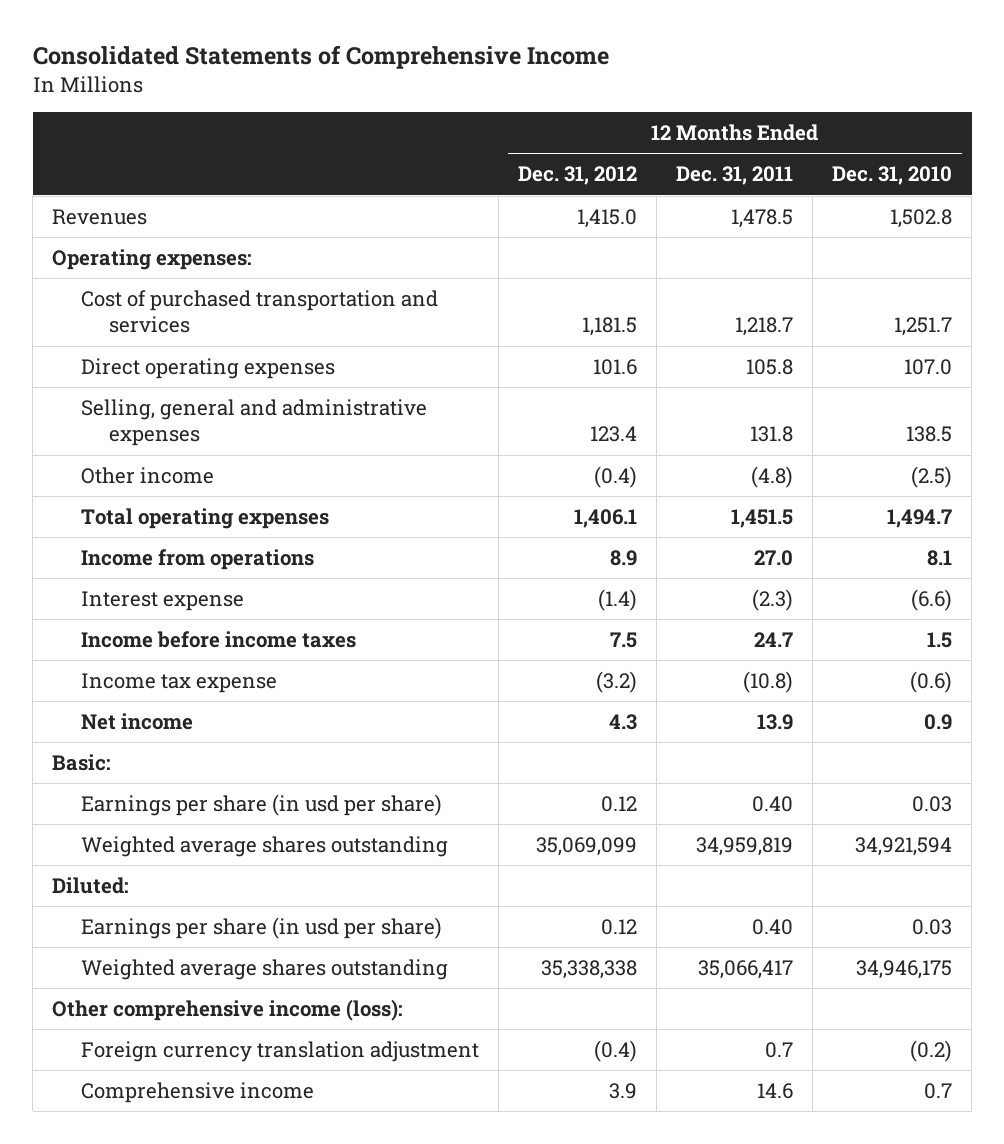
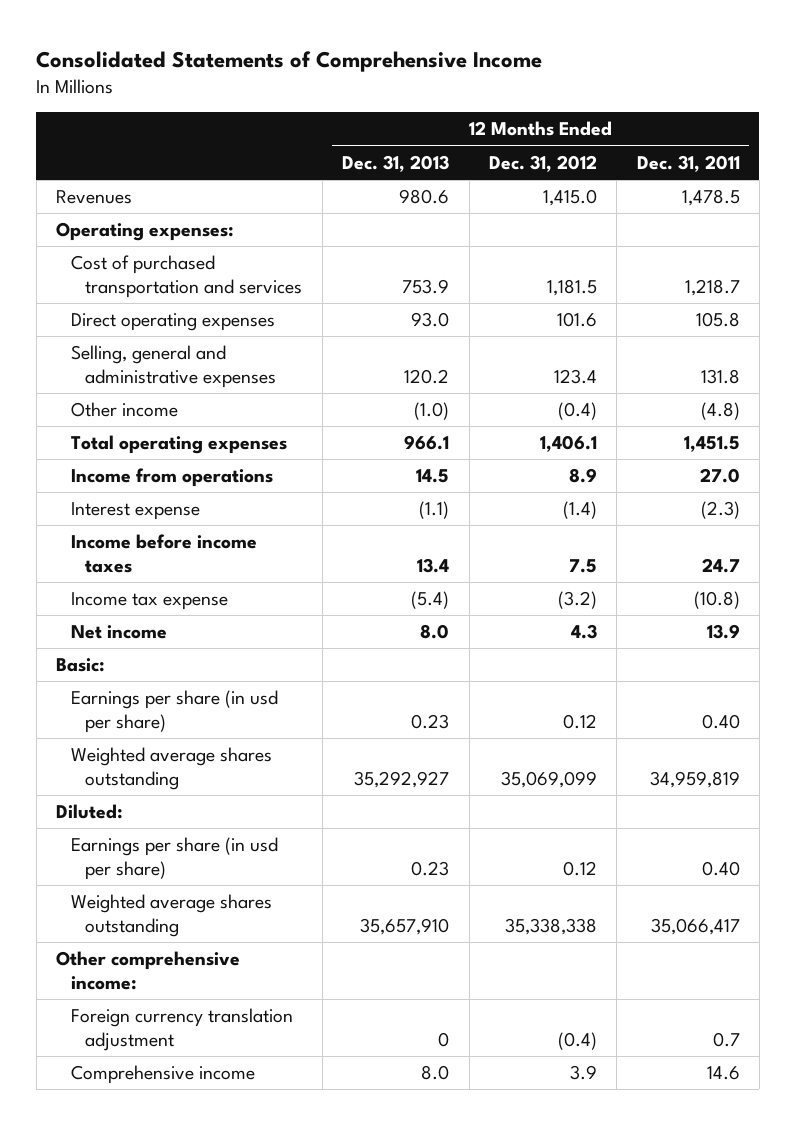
[832,166,953,186] Dec. 31, 2010 -> none
none -> [342,154,450,172] Dec. 31, 2013
[52,999,404,1022] Other comprehensive income (loss): -> [56,951,241,990] Other comprehensive income:

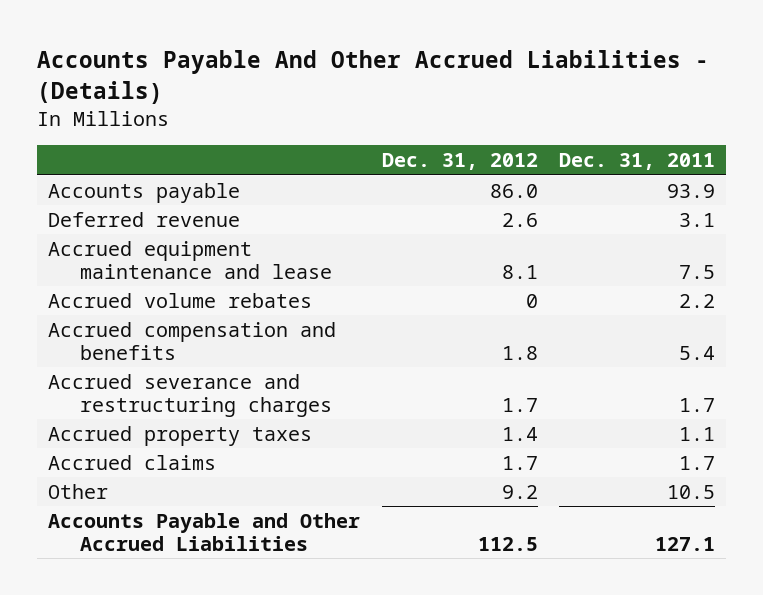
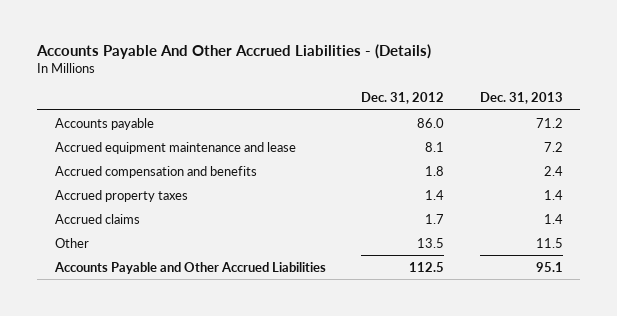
[558,153,715,171] Dec. 31, 2011 -> none
none -> [479,92,563,105] Dec. 31, 2013
[48,211,241,227] Deferred revenue -> none
[48,292,313,308] Accrued volume rebates -> none
[48,373,332,417] Accrued severance and restructuring charges -> none
[501,484,538,499] 9.2 -> [417,237,445,248] 13.5

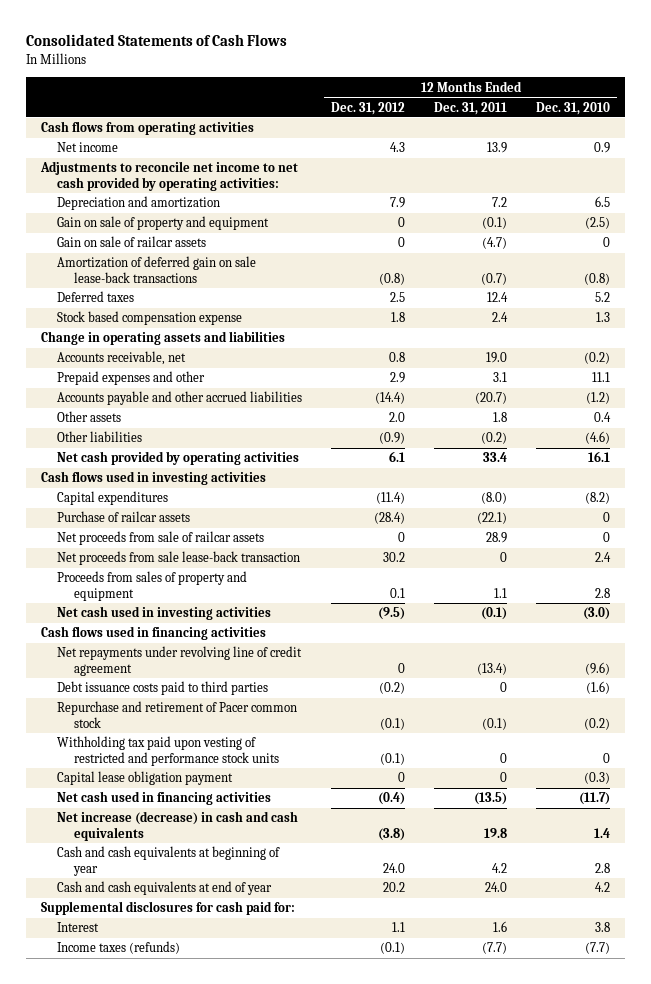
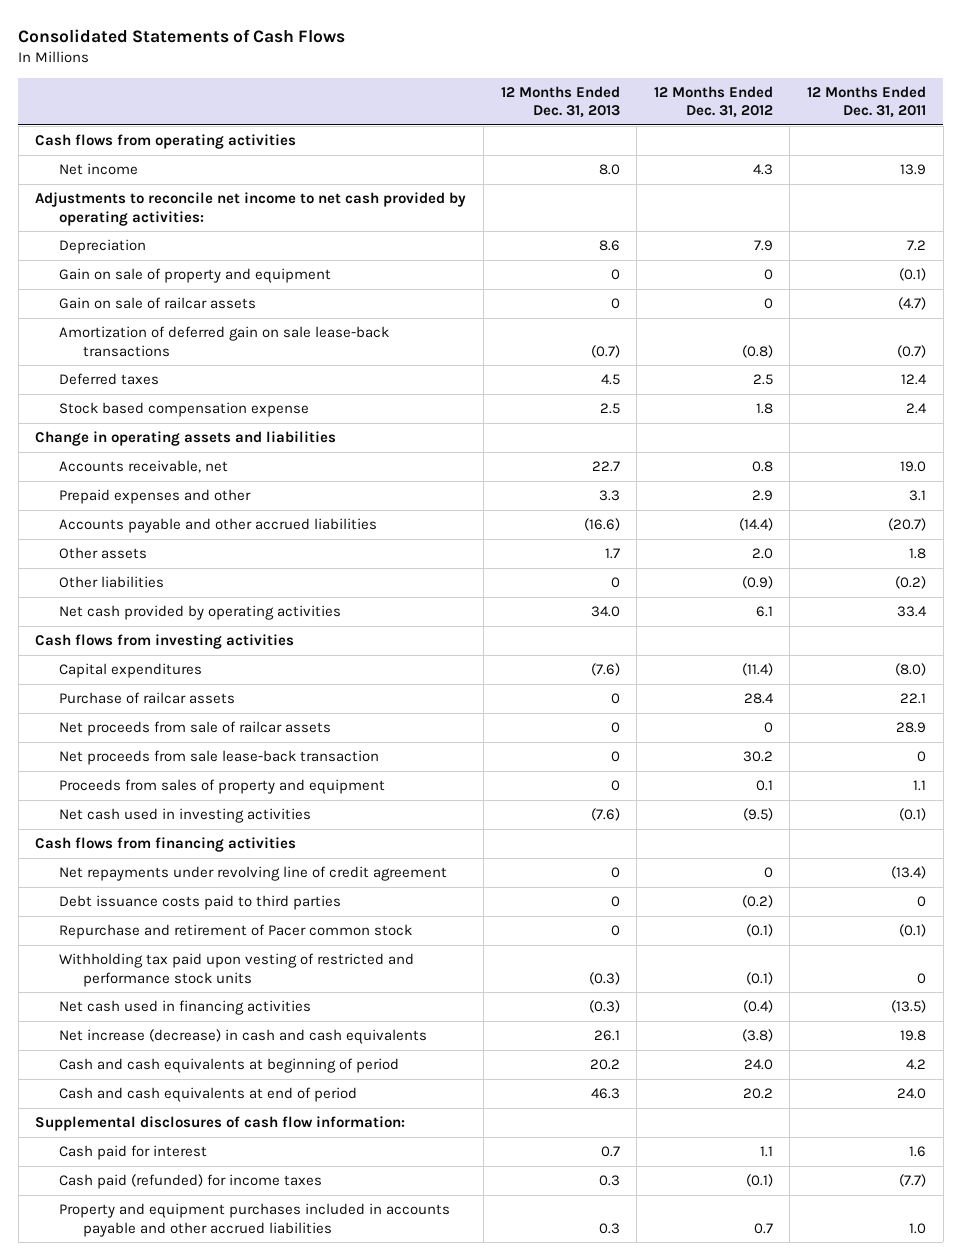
[536,101,611,115] Dec. 31, 2010 -> none
none -> [500,85,620,119] 12 Months Ended Dec. 31, 2013
[57,196,221,211] Depreciation and amortization -> [59,239,147,255] Depreciation
[40,471,266,486] Cash flows used in investing activities -> [35,634,295,650] Cash flows from investing activities
[374,512,406,525] (28.4) -> [743,693,774,705] 28.4
[477,512,508,525] (22.1) -> [900,693,927,705] 22.1
[40,626,266,641] Cash flows used in financing activities -> [35,837,297,853] Cash flows from financing activities
[57,771,234,786] Capital lease obligation payment -> none
[57,846,281,876] Cash and cash equivalents at beginning of year -> [59,1058,400,1074] Cash and cash equivalents at beginning of period
[57,881,273,896] Cash and cash equivalents at end of year -> [59,1087,358,1103] Cash and cash equivalents at end of period
[40,901,295,916] Supplemental disclosures for cash paid for: -> [35,1116,406,1132] Supplemental disclosures of cash flow information:
[57,922,100,933] Interest -> [59,1145,208,1161] Cash paid for interest
[57,941,181,955] Income taxes (refunds) -> [59,1174,323,1190] Cash paid (refunded) for income taxes
none -> [59,1203,451,1237] Property and equipment purchases included in accounts payable and other accrued liabilities

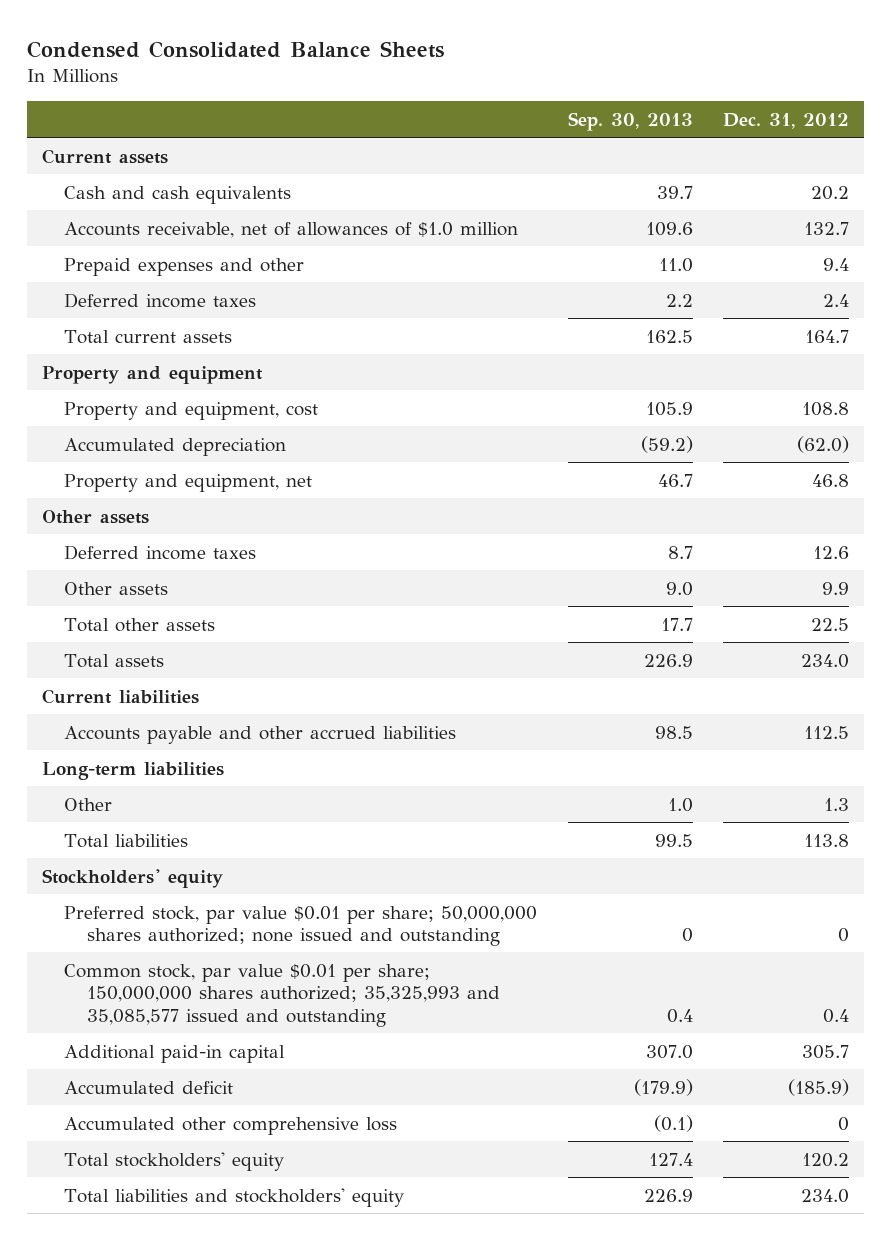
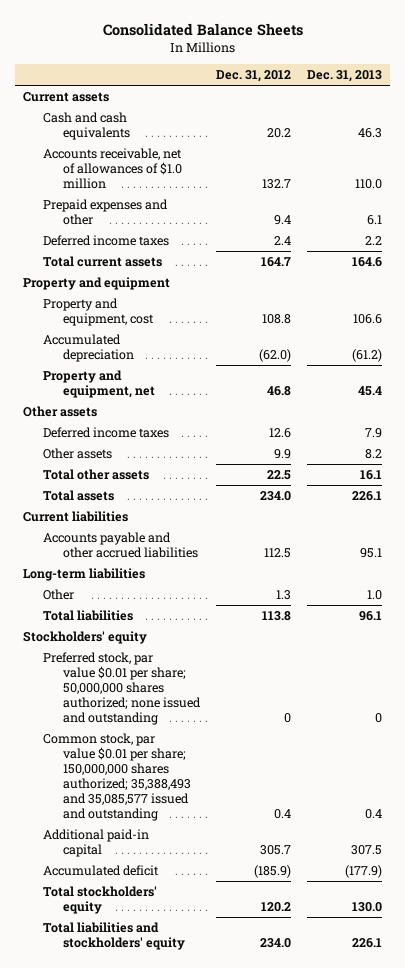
[27,40,445,58] Condensed Consolidated Balance Sheets -> [102,22,303,36] Consolidated Balance Sheets
[567,111,693,131] Sep. 30, 2013 -> none
none -> [307,70,383,83] Dec. 31, 2013
[64,963,500,1027] Common stock, par value $0.01 per share; 150,000,000 shares authorized; 35,325,993 and 35,085,577 issued and outstanding -> [43,732,191,822] Common stock, par value $0.01 per share; 150,000,000 shares authorized; 35,388,493 and 35,085,577 issued and outstanding
[64,1116,398,1135] Accumulated other comprehensive loss -> none

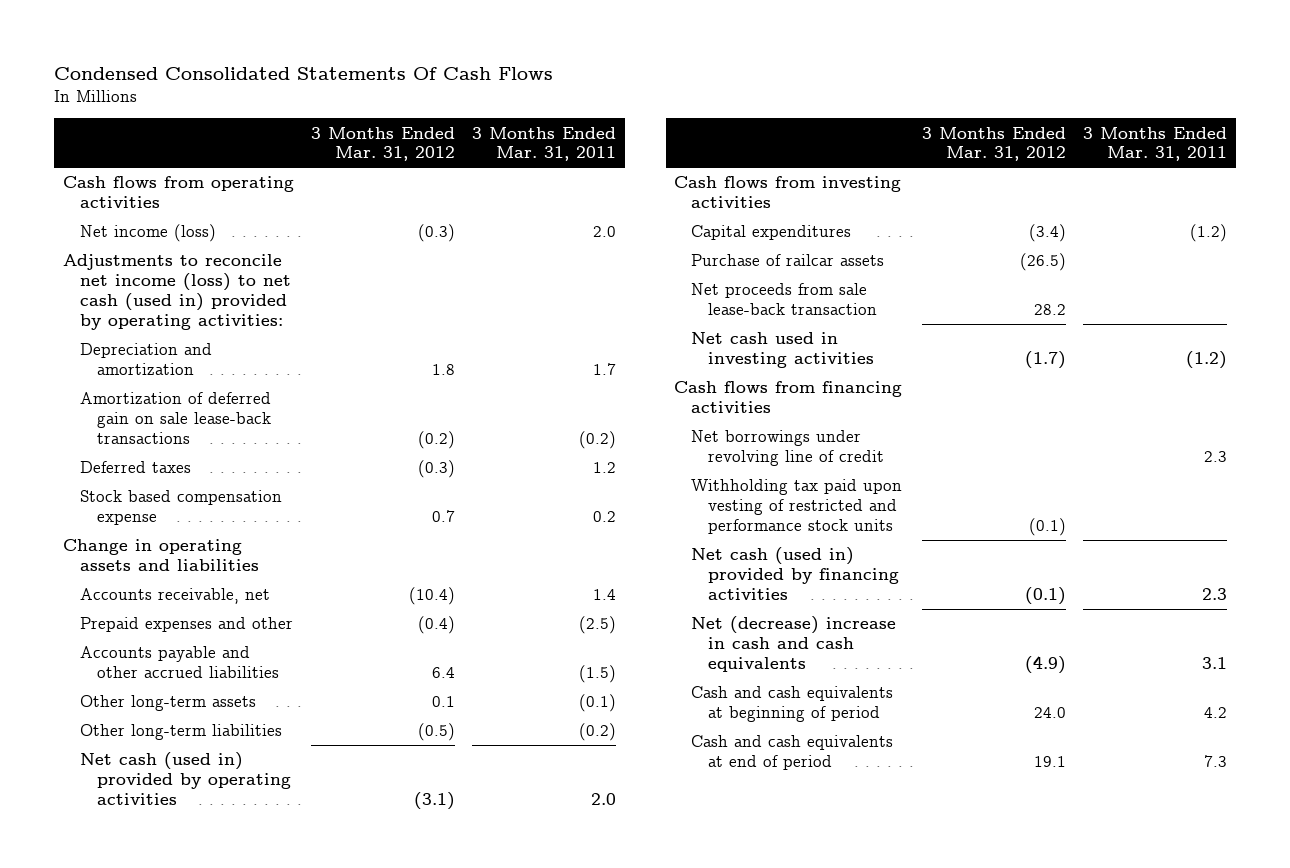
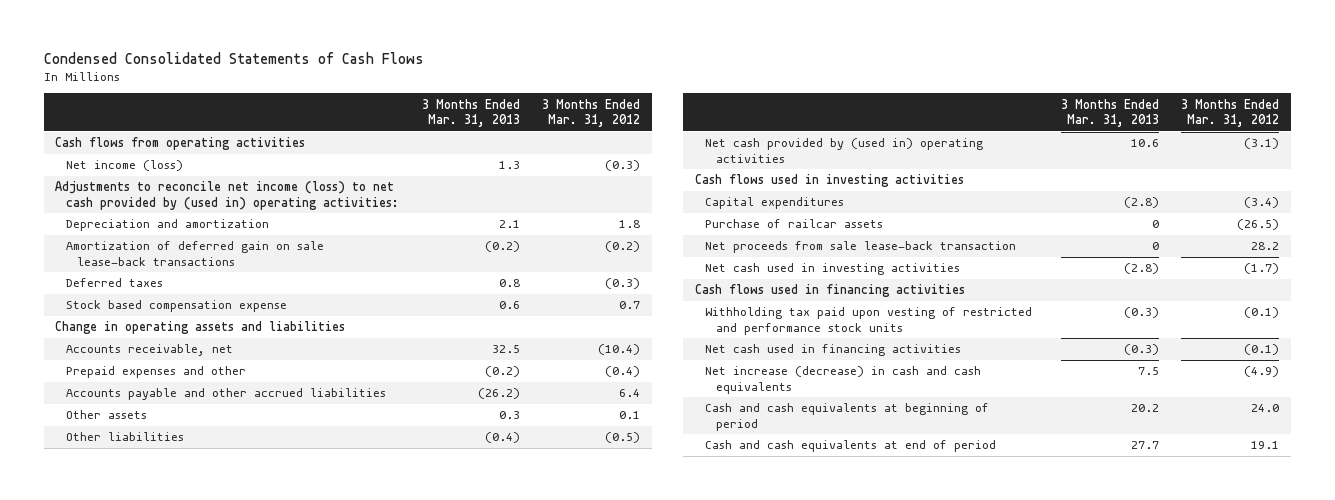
[54,66,554,80] Condensed Consolidated Statements Of Cash Flows -> [44,51,425,64] Condensed Consolidated Statements of Cash Flows
[472,126,617,162] 3 Months Ended Mar. 31, 2011 -> none
none -> [421,98,520,127] 3 Months Ended Mar. 31, 2013
[62,254,291,330] Adjustments to reconcile net income (loss) to net cash (used in) provided by operating activities: -> [55,181,400,210] Adjustments to reconcile net income (loss) to net cash provided by (used in) operating activities:
[79,695,256,712] Other long-term assets -> [66,410,148,420] Other assets
[79,724,282,741] Other long-term liabilities -> [66,432,185,442] Other liabilities
[79,752,292,805] Net cash (used in) provided by operating activities -> [705,138,984,163] Net cash provided by (used in) operating activities
[674,176,902,209] Cash flows from investing activities -> [694,174,964,188] Cash flows used in investing activities
[691,430,885,467] Net borrowings under revolving line of credit -> none
[674,381,903,414] Cash flows from financing activities -> [694,284,965,298] Cash flows used in financing activities
[691,547,900,600] Net cash (used in) provided by financing activities -> [705,344,962,357] Net cash used in financing activities
[691,616,897,672] Net (decrease) increase in cash and cash equivalents -> [705,366,982,394] Net increase (decrease) in cash and cash equivalents

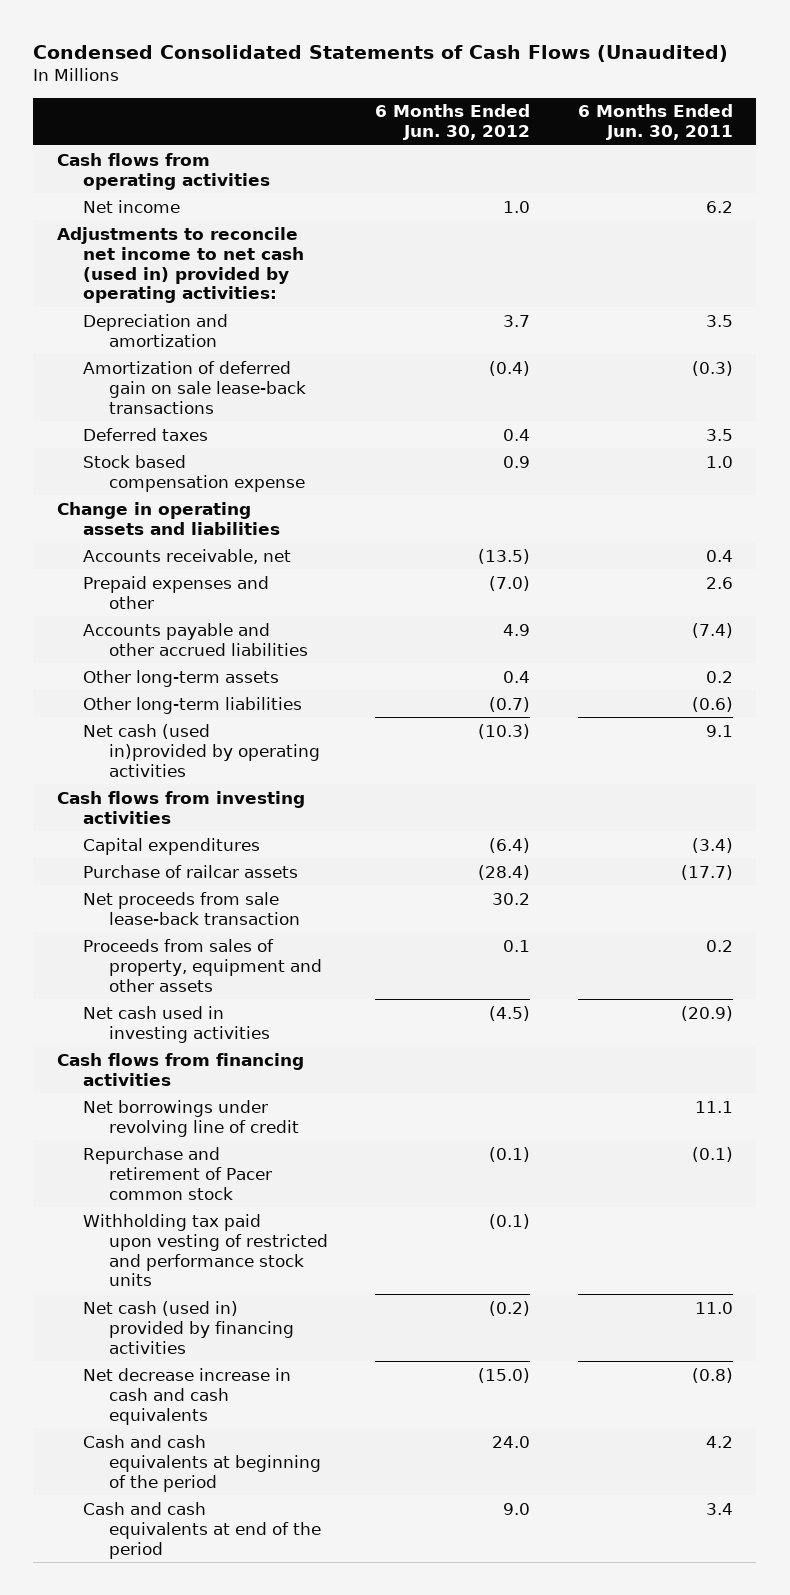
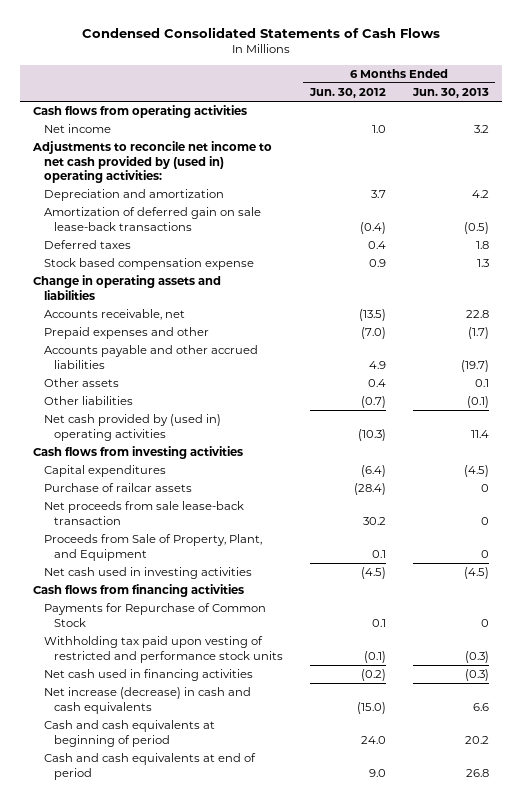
[33,44,729,62] Condensed Consolidated Statements of Cash Flows (Unaudited) -> [81,26,440,38] Condensed Consolidated Statements of Cash Flows
[577,104,733,141] 6 Months Ended Jun. 30, 2011 -> none
none -> [411,88,489,99] Jun. 30, 2013
[56,226,304,304] Adjustments to reconcile net income to net cash (used in) provided by operating activities: -> [32,141,273,184] Adjustments to reconcile net income to net cash provided by (used in) operating activities:
[82,669,279,687] Other long-term assets -> [43,378,119,388] Other assets
[82,696,302,714] Other long-term liabilities -> [43,396,133,406] Other liabilities
[82,723,320,777] Net cash (used in)provided by operating activities -> [43,414,221,441] Net cash provided by (used in) operating activities
[82,938,322,992] Proceeds from sales of property, equipment and other assets -> [43,534,262,561] Proceeds from Sale of Property, Plant, and Equipment
[82,1099,299,1137] Net borrowings under revolving line of credit -> none
[82,1146,272,1200] Repurchase and retirement of Pacer common stock -> none
none -> [43,603,266,627] Payments for Repurchase of Common Stock
[82,1300,294,1354] Net cash (used in) provided by financing activities -> [43,669,253,682] Net cash used in financing activities
[82,1367,291,1425] Net decrease increase in cash and cash equivalents -> [43,687,251,714] Net increase (decrease) in cash and cash equivalents
[82,1434,321,1492] Cash and cash equivalents at beginning of the period -> [43,720,215,747] Cash and cash equivalents at beginning of period
[82,1501,321,1559] Cash and cash equivalents at end of the period -> [43,753,256,780] Cash and cash equivalents at end of period

